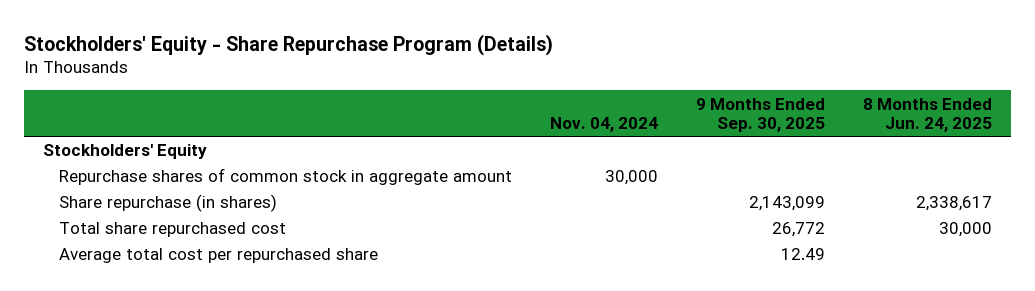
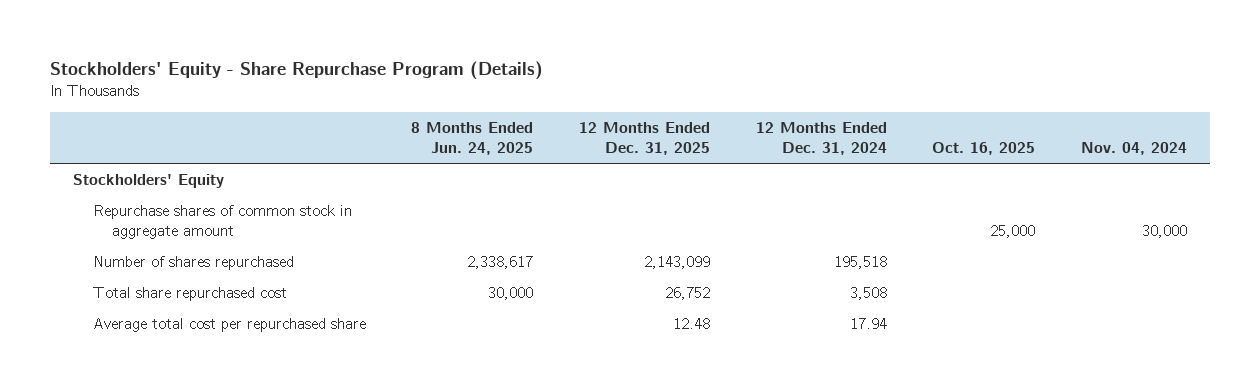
[696,97,826,133] 9 Months Ended Sep. 30, 2025 -> none
none -> [579,121,711,156] 12 Months Ended Dec. 31, 2025
none -> [755,121,887,156] 12 Months Ended Dec. 31, 2024
none -> [932,142,1036,156] Oct. 16, 2025
[59,194,278,213] Share repurchase (in shares) -> [92,255,294,270] Number of shares repurchased

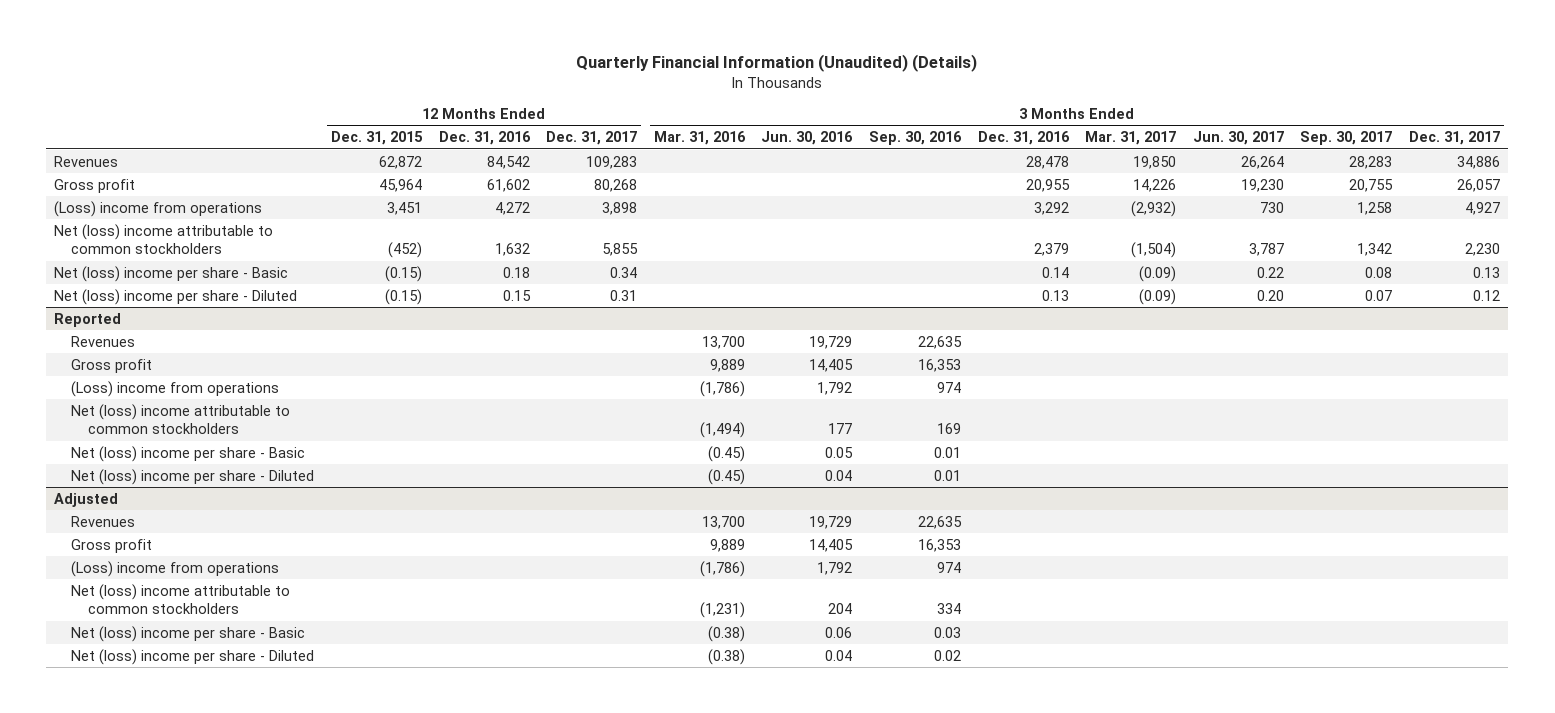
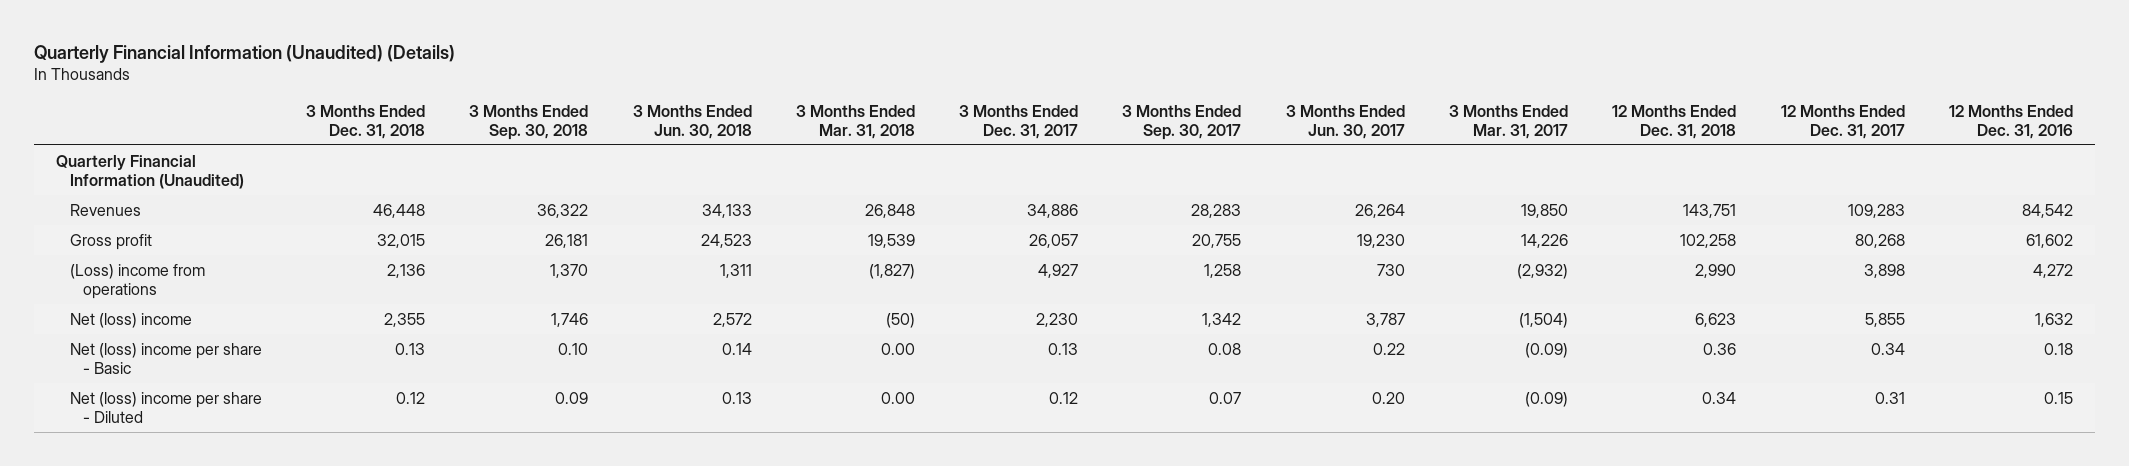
[330,131,423,146] Dec. 31, 2015 -> none
[653,131,746,146] Mar. 31, 2016 -> none
[761,131,854,146] Jun. 30, 2016 -> none
[869,131,963,146] Sep. 30, 2016 -> none
[977,131,1070,146] Dec. 31, 2016 -> none
none -> [305,104,425,139] 3 Months Ended Dec. 31, 2018
none -> [469,104,589,140] 3 Months Ended Sep. 30, 2018
none -> [632,104,752,139] 3 Months Ended Jun. 30, 2018
none -> [795,104,915,139] 3 Months Ended Mar. 31, 2018
none -> [1612,104,1737,139] 12 Months Ended Dec. 31, 2018
none -> [56,154,244,189] Quarterly Financial Information (Unaudited)
[54,223,274,255] Net (loss) income attributable to common stockholders -> [69,312,192,328] Net (loss) income
[54,312,122,327] Reported -> none
[71,335,136,347] Revenues -> none
[71,358,153,373] Gross profit -> none
[71,380,280,397] (Loss) income from operations -> none
[71,403,291,435] Net (loss) income attributable to common stockholders -> none
[71,445,306,462] Net (loss) income per share - Basic -> none
[71,468,315,485] Net (loss) income per share - Diluted -> none
[54,492,119,507] Adjusted -> none
[71,515,136,527] Revenues -> none
[71,538,153,553] Gross profit -> none
[71,560,280,577] (Loss) income from operations -> none
[71,583,291,615] Net (loss) income attributable to common stockholders -> none
[71,625,306,642] Net (loss) income per share - Basic -> none
[71,648,315,665] Net (loss) income per share - Diluted -> none

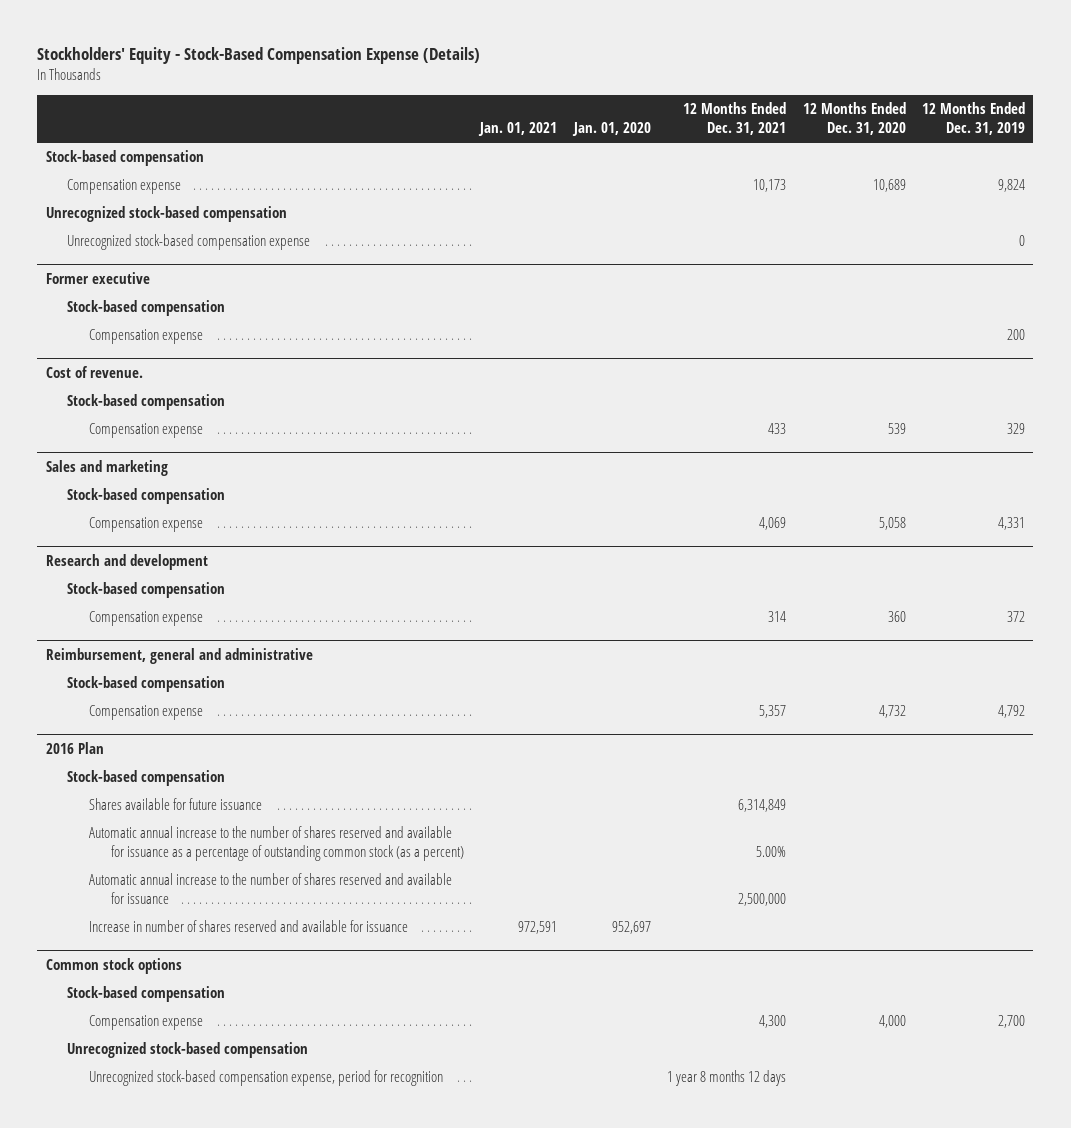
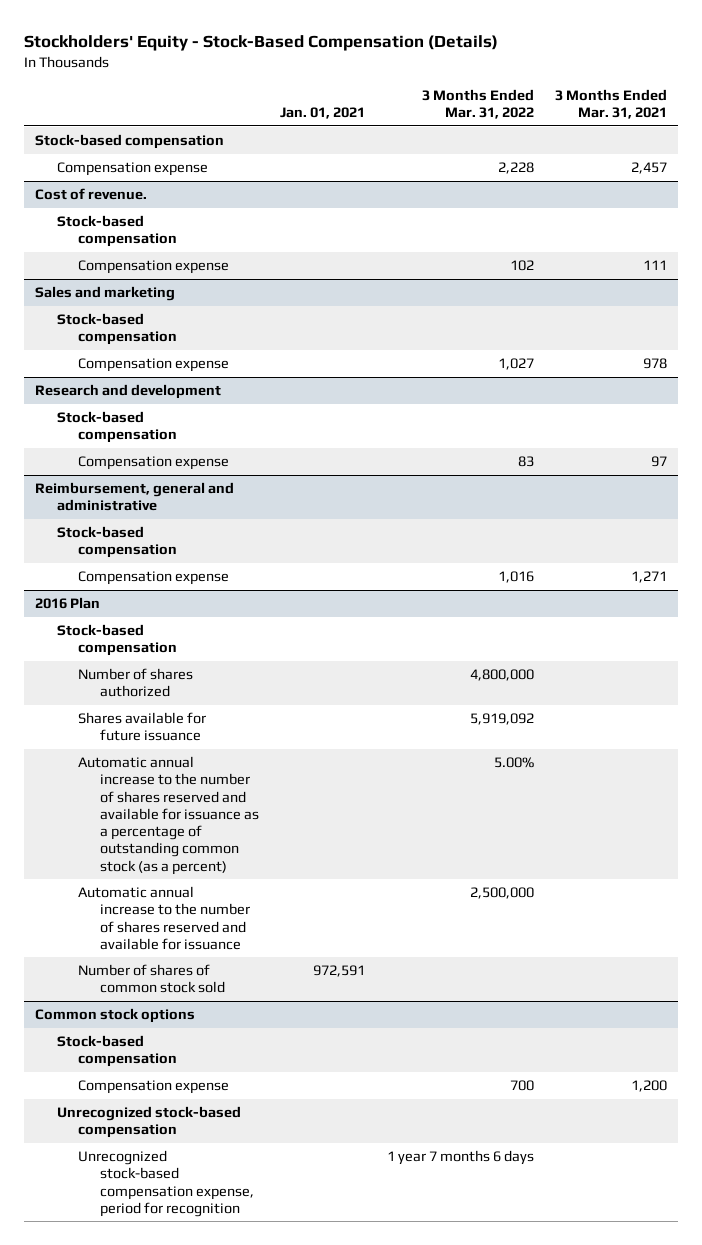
[37,47,481,65] Stockholders' Equity - Stock-Based Compensation Expense (Details) -> [24,35,499,52] Stockholders' Equity - Stock-Based Compensation (Details)
[571,122,651,137] Jan. 01, 2020 -> none
[683,102,787,136] 12 Months Ended Dec. 31, 2021 -> none
[802,102,906,136] 12 Months Ended Dec. 31, 2020 -> none
[922,102,1026,136] 12 Months Ended Dec. 31, 2019 -> none
none -> [421,88,534,120] 3 Months Ended Mar. 31, 2022
none -> [555,88,668,120] 3 Months Ended Mar. 31, 2021
[45,206,287,223] Unrecognized stock-based compensation -> none
[67,234,311,251] Unrecognized stock-based compensation expense -> none
[45,271,150,284] Former executive -> none
[67,300,226,317] Stock-based compensation -> none
[88,329,203,345] Compensation expense -> none
none -> [78,668,194,698] Number of shares authorized
[88,920,408,933] Increase in number of shares reserved and available for issuance -> [78,964,225,994] Number of shares of common stock sold

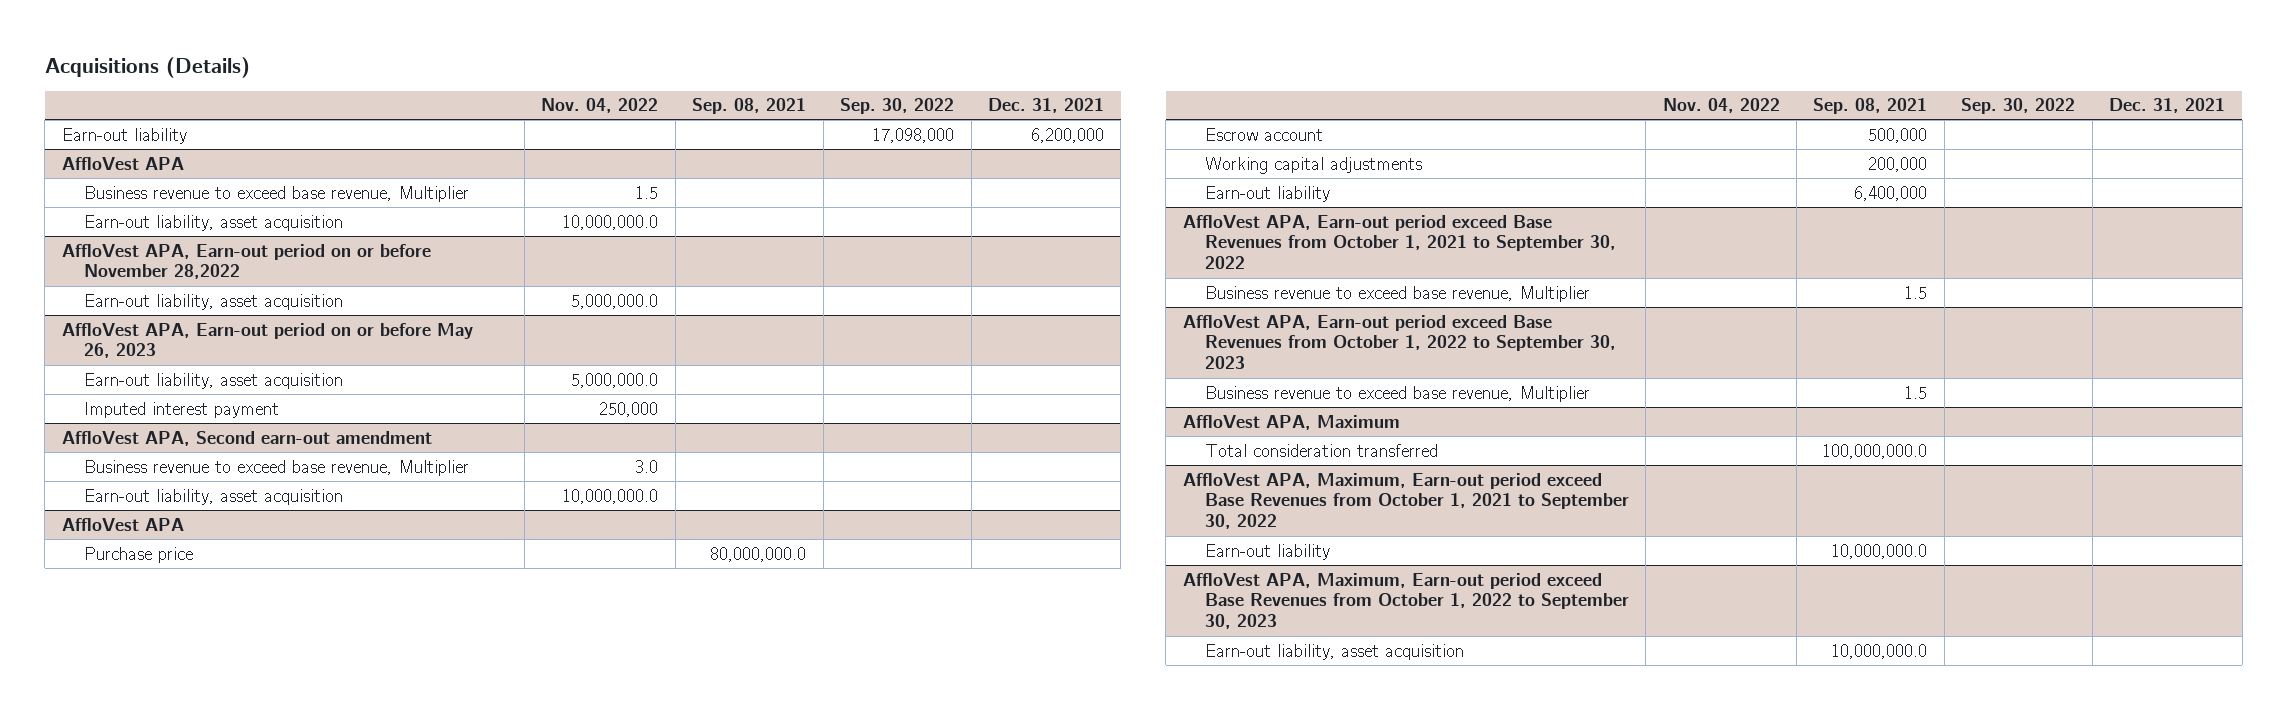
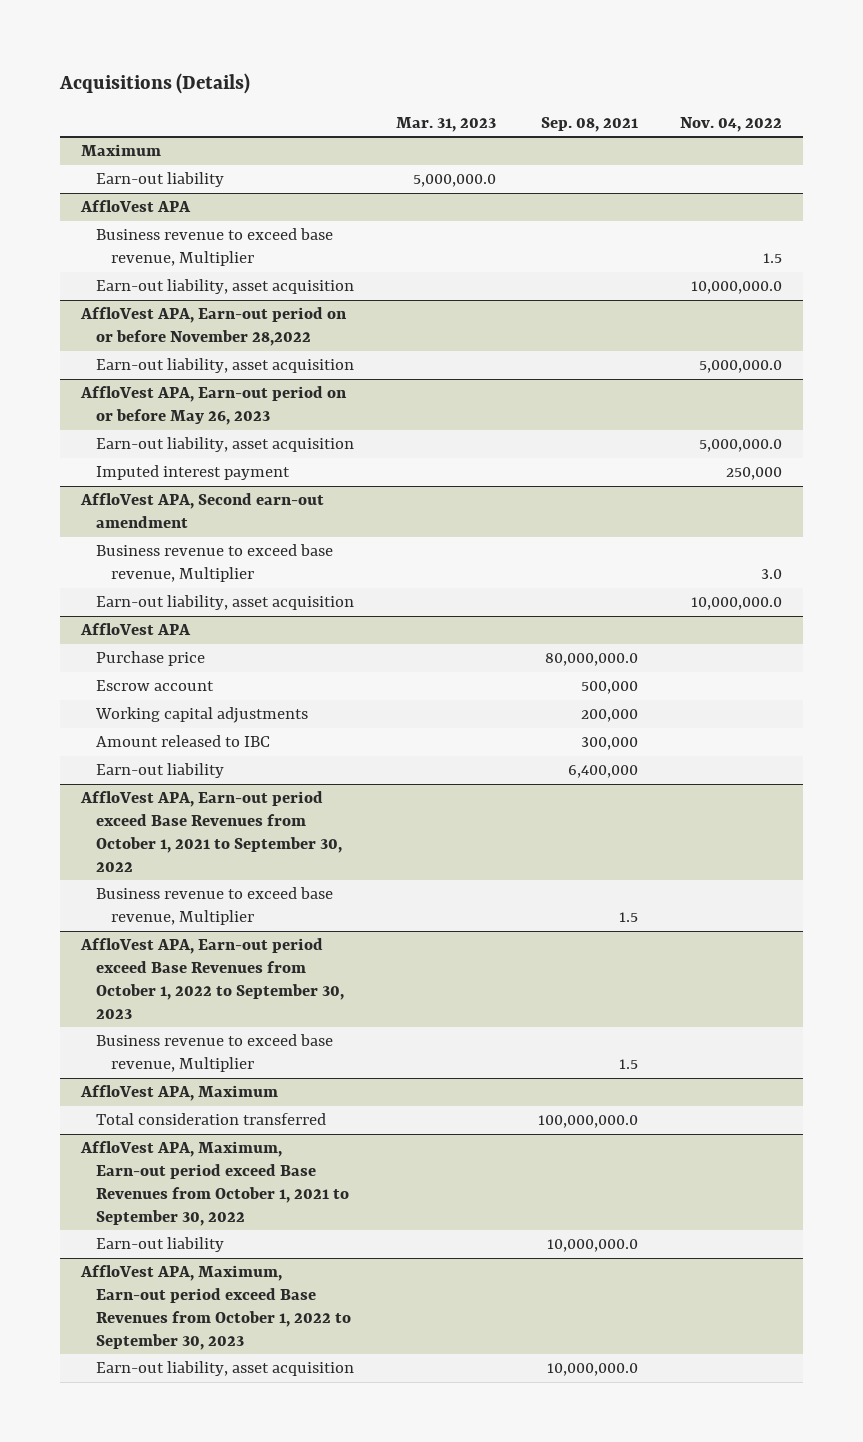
[840,98,955,115] Sep. 30, 2022 -> none
[987,98,1104,114] Dec. 31, 2021 -> none
none -> [395,116,496,132] Mar. 31, 2023
[61,127,187,144] Earn-out liability -> none
none -> [80,144,161,157] Maximum
none -> [95,172,224,188] Earn-out liability
none -> [95,735,270,748] Amount released to IBC

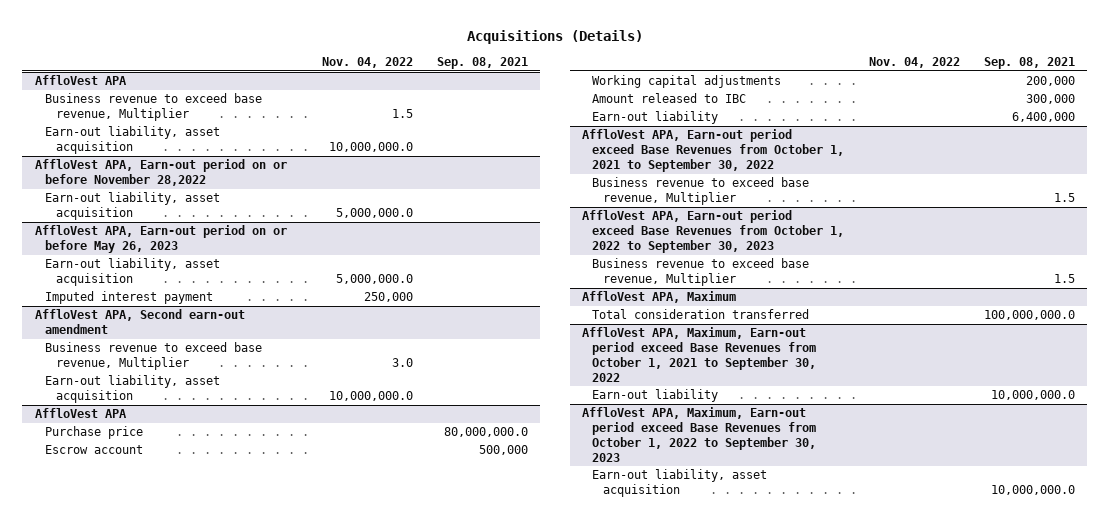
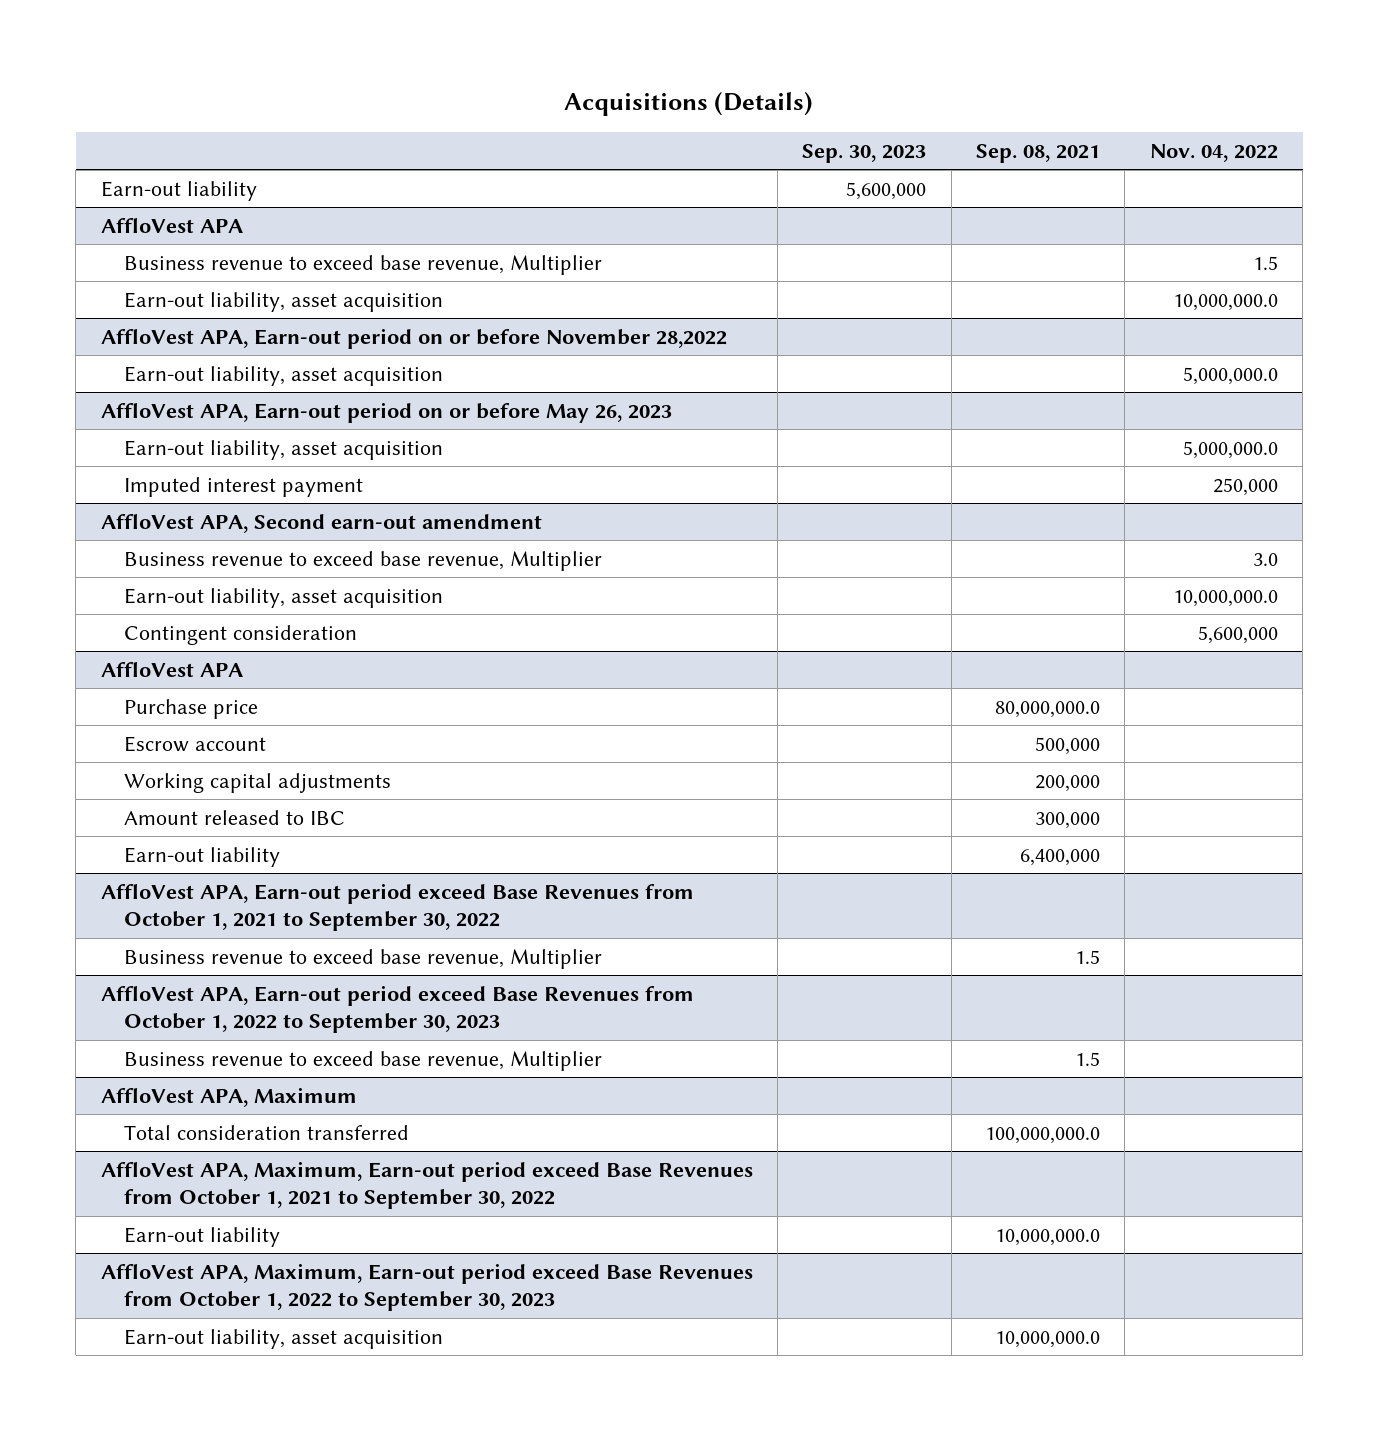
none -> [802,143,927,163] Sep. 30, 2023
none -> [100,180,257,201] Earn-out liability
none -> [124,624,358,645] Contingent consideration

